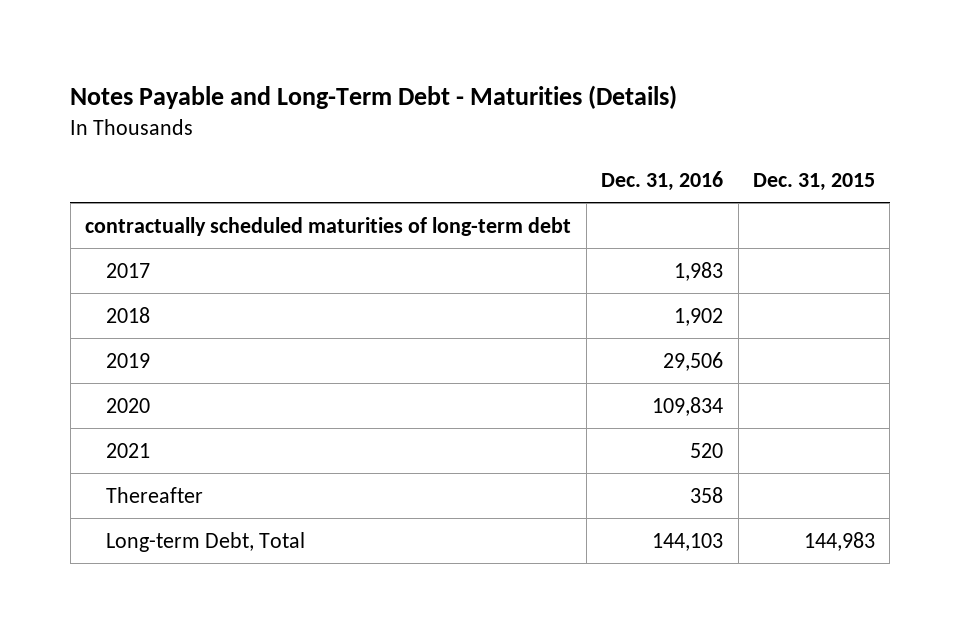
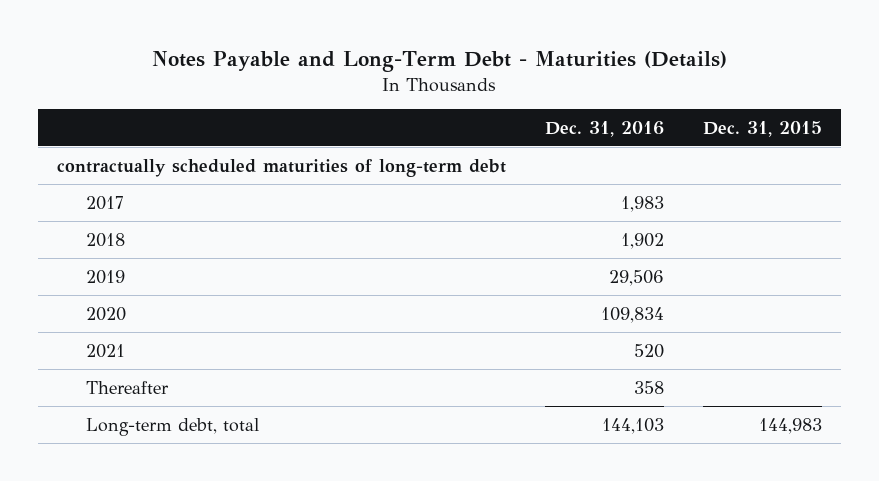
[106,531,306,552] Long-term Debt, Total -> [85,417,259,436] Long-term debt, total

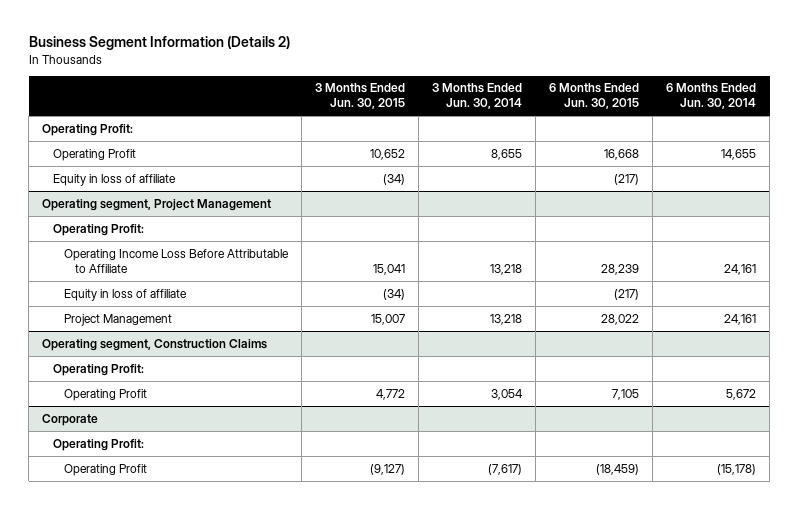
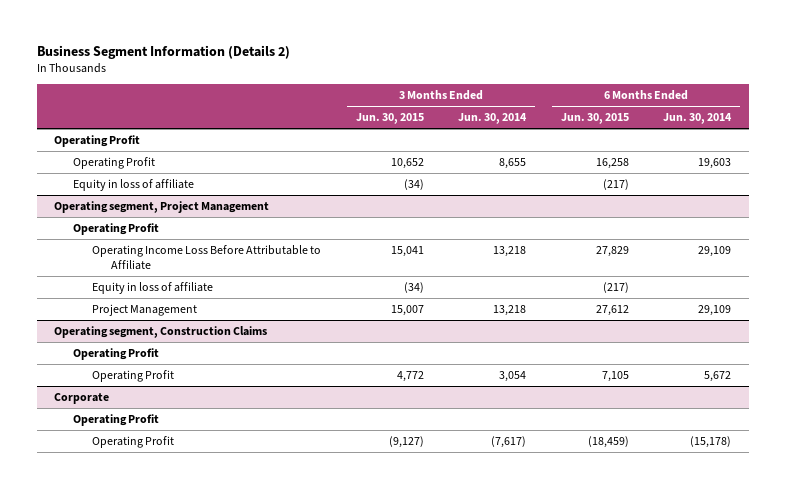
[42,123,134,136] Operating Profit: -> [54,134,141,147] Operating Profit
[604,148,640,160] 16,668 -> [595,157,629,169] 16,258
[721,148,757,160] 14,655 -> [698,157,732,169] 19,603
[53,223,145,236] Operating Profit: -> [73,222,160,235] Operating Profit
[601,263,640,275] 28,239 -> [595,245,629,257] 27,829
[724,263,757,275] 24,161 -> [698,245,732,257] 29,109
[601,313,640,325] 28,022 -> [595,304,629,316] 27,612
[724,313,757,325] 24,161 -> [698,304,732,316] 29,109
[53,363,145,376] Operating Profit: -> [73,347,160,360] Operating Profit
[53,438,145,451] Operating Profit: -> [73,413,160,426] Operating Profit

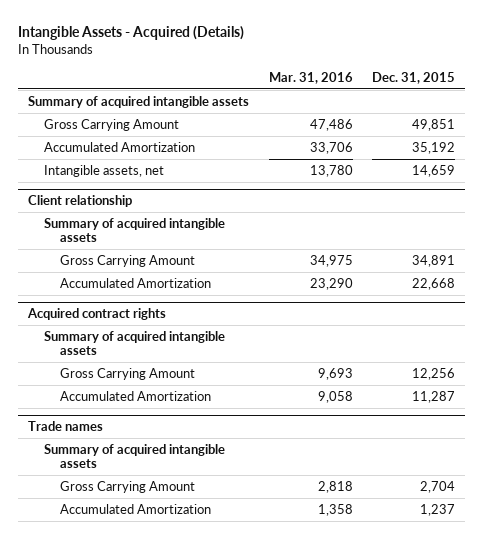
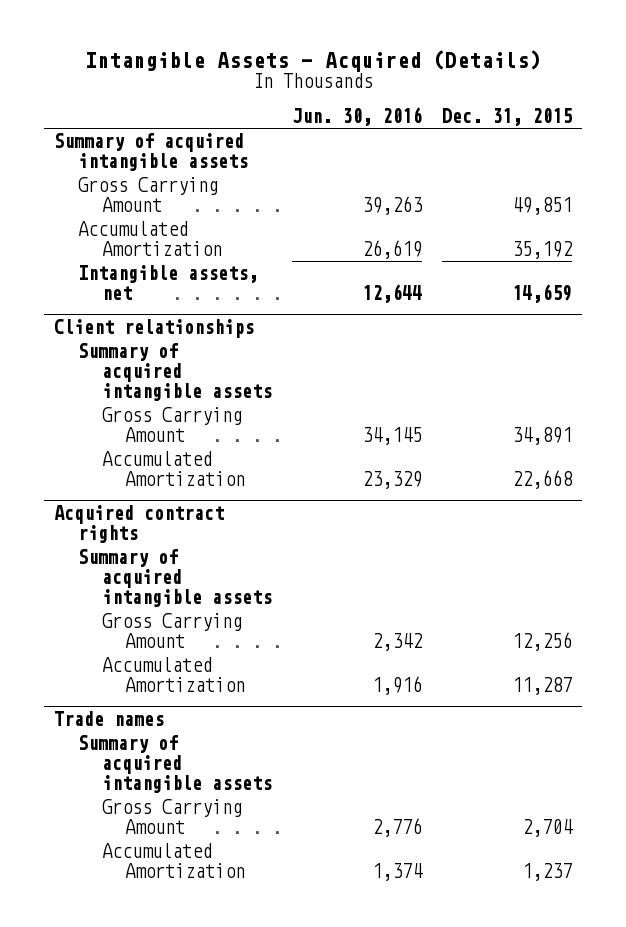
[268,71,353,84] Mar. 31, 2016 -> none
none -> [291,107,422,127] Jun. 30, 2016
[27,195,132,208] Client relationship -> [53,319,254,339] Client relationships

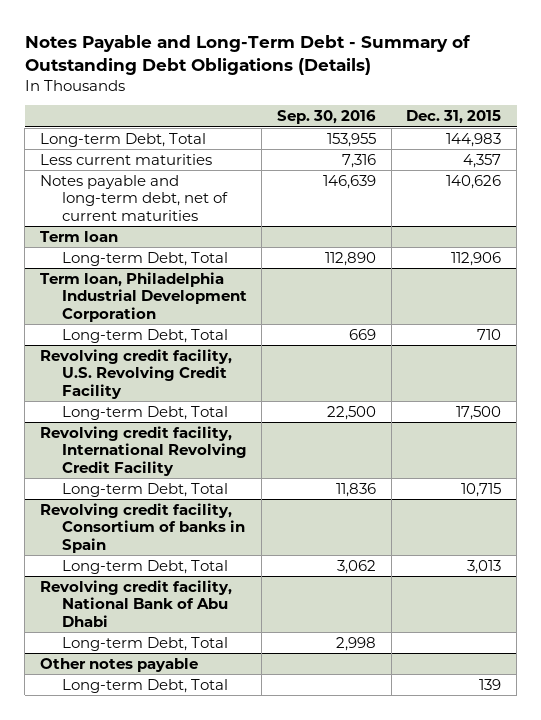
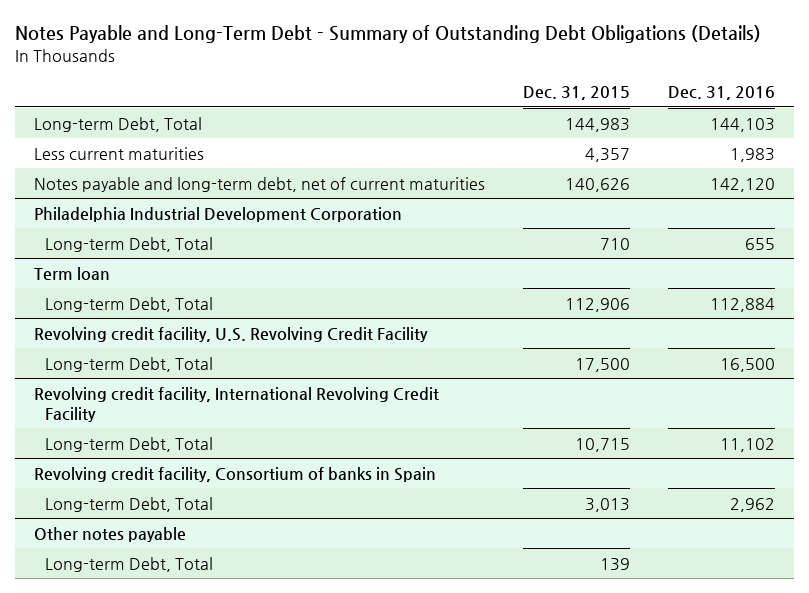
[276,110,376,125] Sep. 30, 2016 -> none
none -> [667,86,775,101] Dec. 31, 2016
none -> [33,206,402,222] Philadelphia Industrial Development Corporation
none -> [45,236,214,252] Long-term Debt, Total
[39,271,247,322] Term loan, Philadelphia Industrial Development Corporation -> none
[61,328,228,343] Long-term Debt, Total -> none
[39,579,232,627] Revolving credit facility, National Bank of Abu Dhabi -> none
[61,636,228,651] Long-term Debt, Total -> none

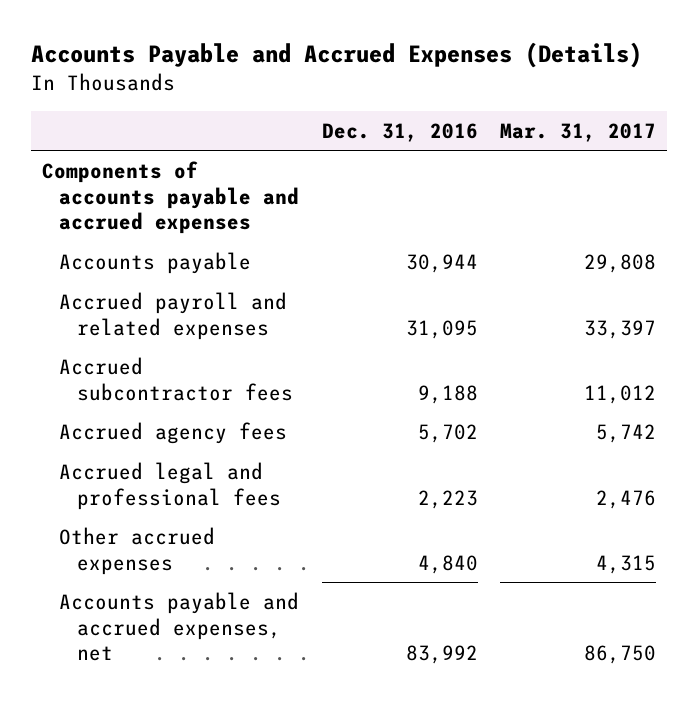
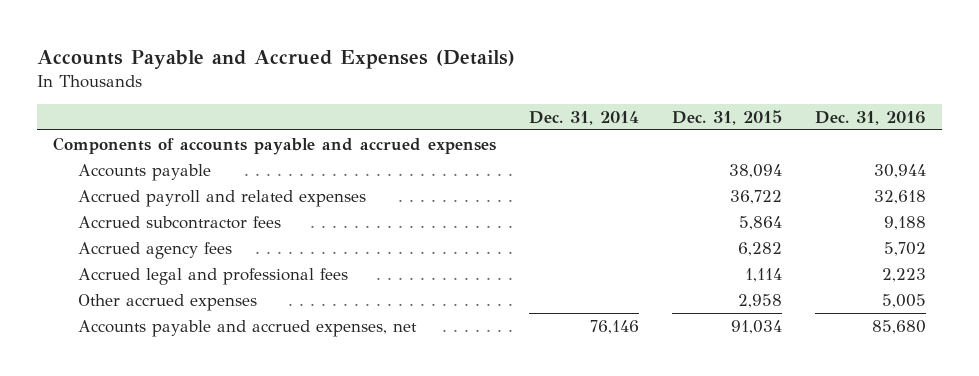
[499,122,656,142] Mar. 31, 2017 -> none
none -> [529,110,640,125] Dec. 31, 2014
none -> [672,109,783,125] Dec. 31, 2015
[405,319,478,339] 31,095 -> [873,189,926,204] 32,618
[417,554,478,574] 4,840 -> [881,293,926,308] 5,005
[405,645,478,665] 83,992 -> [871,319,926,334] 85,680

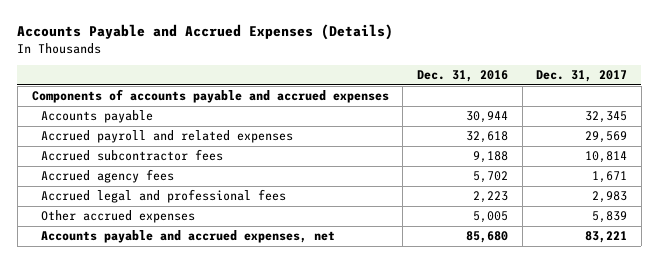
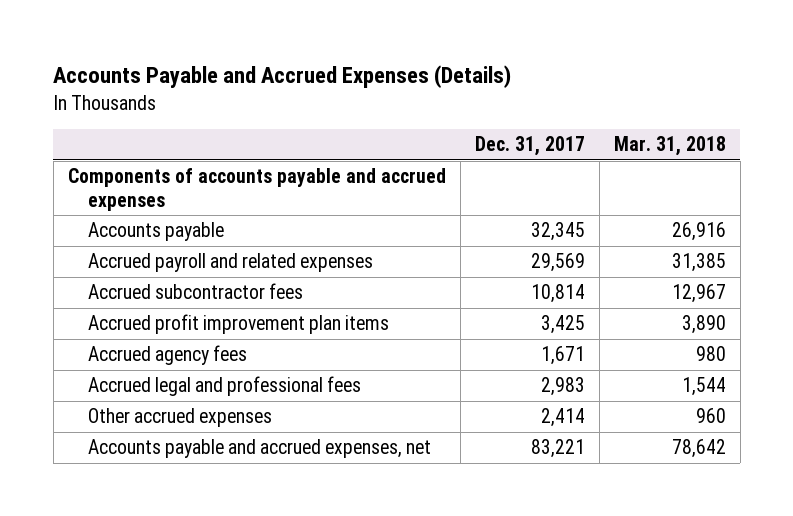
[416,70,508,83] Dec. 31, 2016 -> none
none -> [613,136,726,157] Mar. 31, 2018
none -> [88,314,390,335] Accrued profit improvement plan items
[592,211,628,224] 5,839 -> [540,408,585,428] 2,414

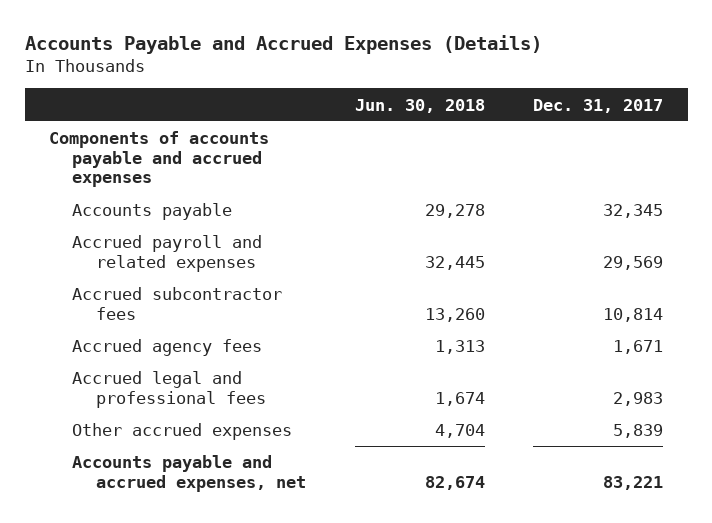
[613,136,726,157] Mar. 31, 2018 -> none
none -> [354,98,485,113] Jun. 30, 2018
[88,314,390,335] Accrued profit improvement plan items -> none
[540,408,585,428] 2,414 -> [613,424,664,439] 5,839

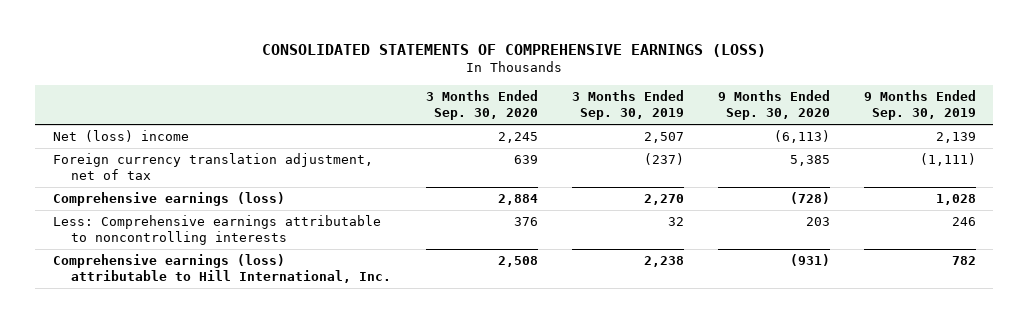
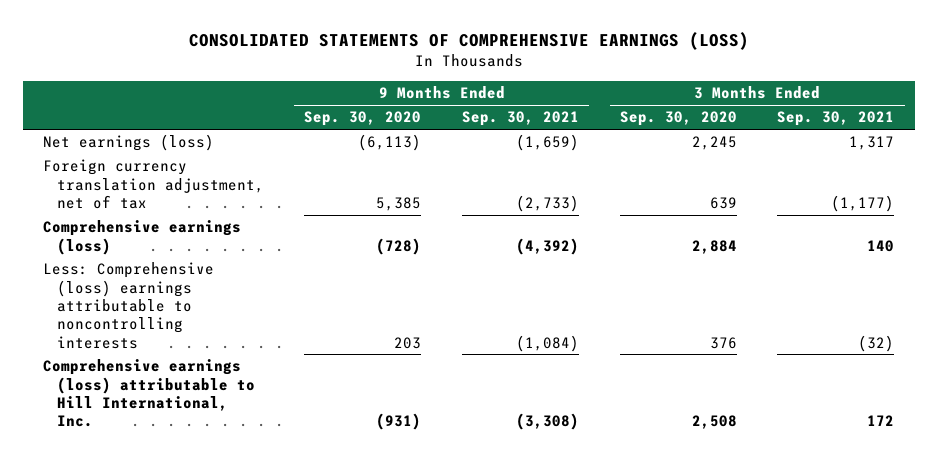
[571,90,684,121] 3 Months Ended Sep. 30, 2019 -> none
[864,90,977,121] 9 Months Ended Sep. 30, 2019 -> none
none -> [462,111,580,127] Sep. 30, 2021
none -> [777,111,895,127] Sep. 30, 2021
[52,130,189,143] Net (loss) income -> [43,134,215,152] Net earnings (loss)
[52,215,381,246] Less: Comprehensive earnings attributable to noncontrolling interests -> [43,262,215,349] Less: Comprehensive (loss) earnings attributable to noncontrolling interests

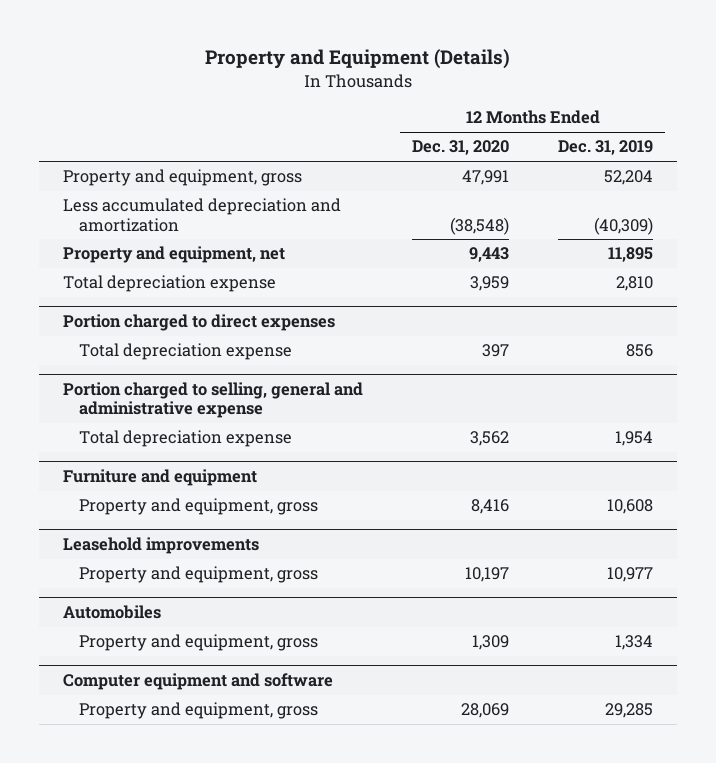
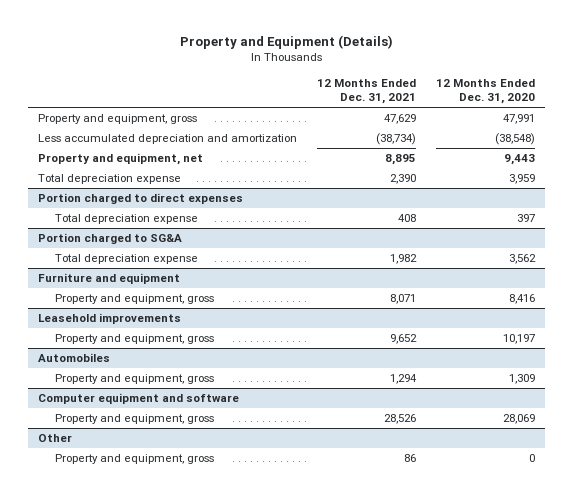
[558,140,654,156] Dec. 31, 2019 -> none
none -> [317,78,417,105] 12 Months Ended Dec. 31, 2021
[63,381,364,419] Portion charged to selling, general and administrative expense -> [37,233,182,245] Portion charged to SG&A
none -> [37,434,72,443] Other
none -> [54,454,214,465] Property and equipment, gross

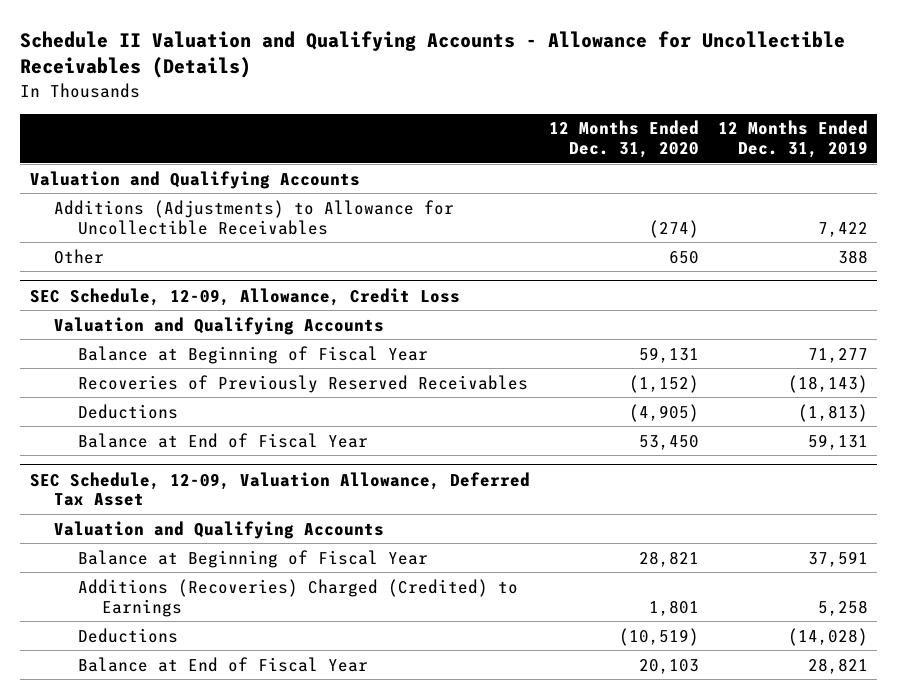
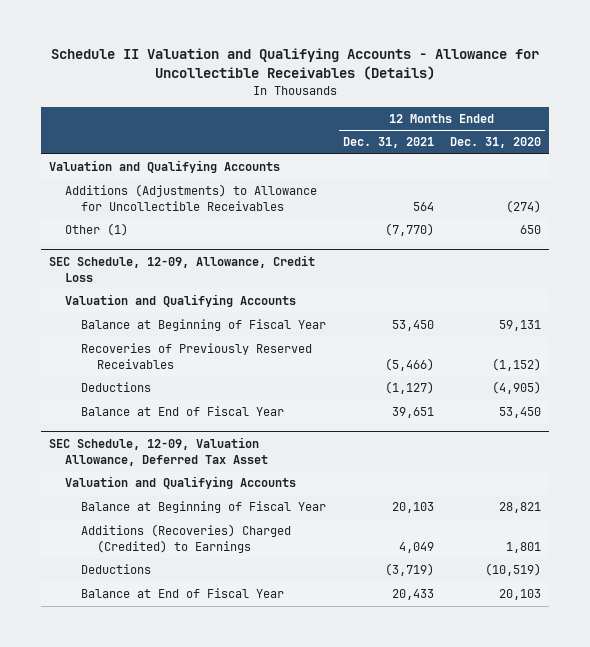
[717,120,868,159] 12 Months Ended Dec. 31, 2019 -> none
none -> [342,137,434,149] Dec. 31, 2021
[54,248,105,264] Other -> [65,223,129,237] Other (1)

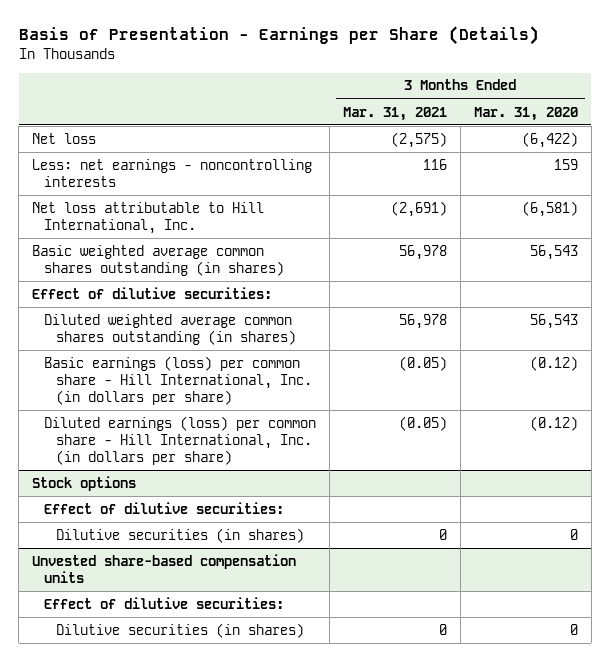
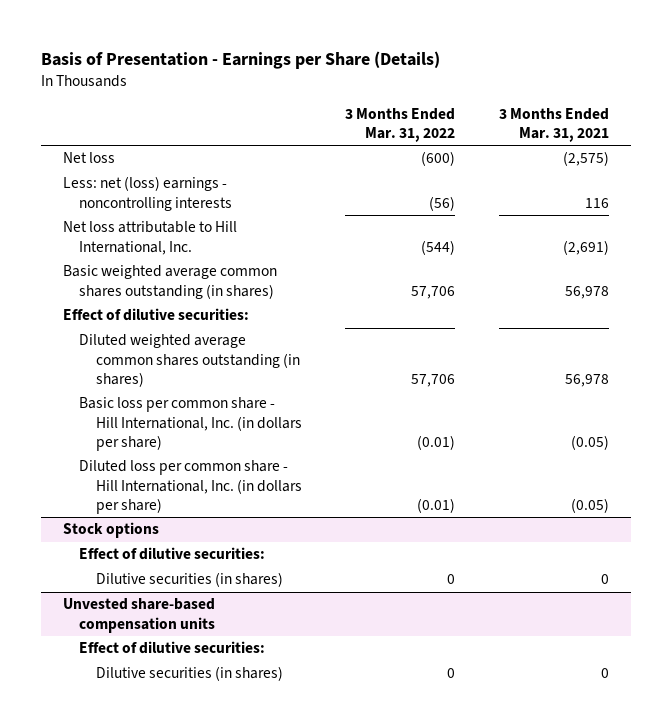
[473,106,578,121] Mar. 31, 2020 -> none
none -> [345,107,456,143] 3 Months Ended Mar. 31, 2022
[32,158,313,187] Less: net earnings - noncontrolling interests -> [62,176,233,211] Less: net (loss) earnings - noncontrolling interests
[44,355,313,405] Basic earnings (loss) per common share - Hill International, Inc. (in dollars per share) -> [79,397,302,452] Basic loss per common share - Hill International, Inc. (in dollars per share)
[44,415,317,465] Diluted earnings (loss) per common share - Hill International, Inc. (in dollars per share) -> [79,460,302,515] Diluted loss per common share - Hill International, Inc. (in dollars per share)

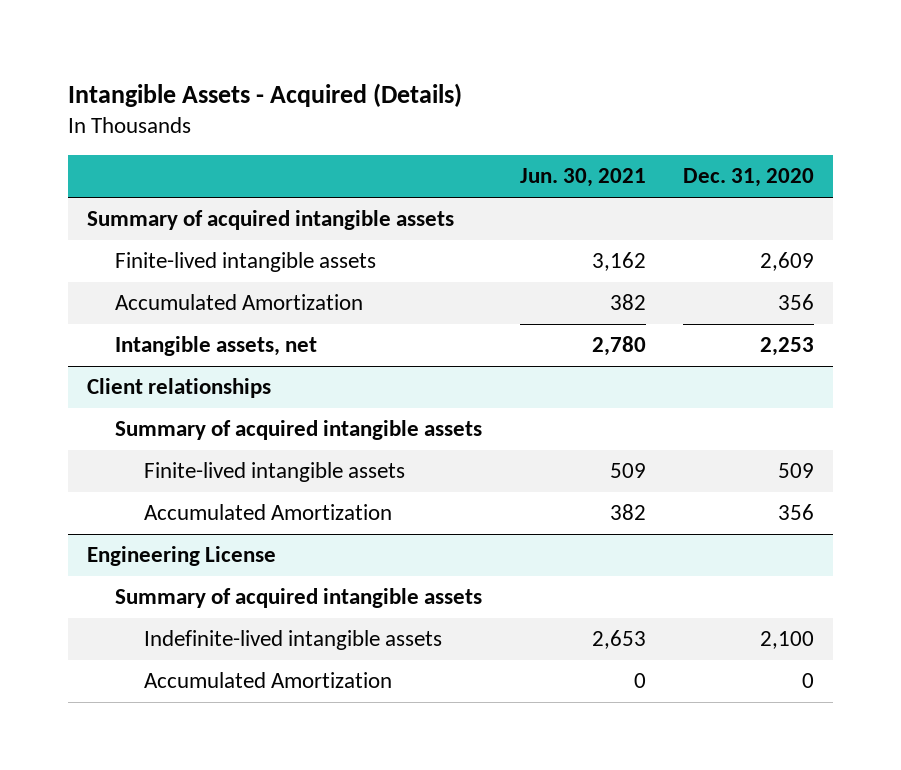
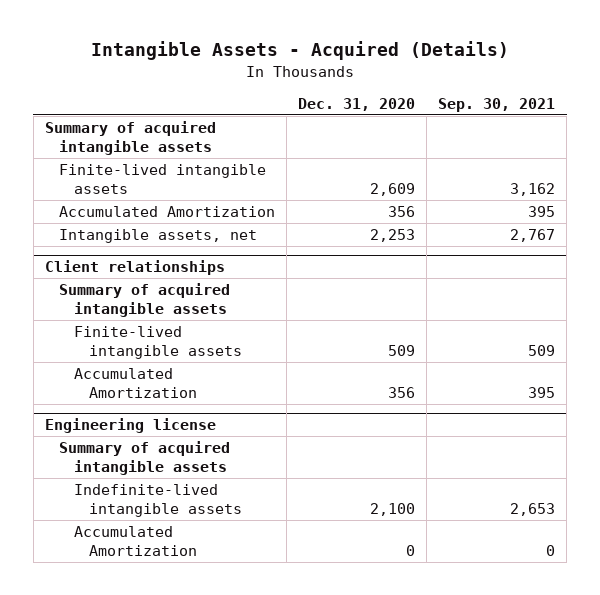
[519,168,646,188] Jun. 30, 2021 -> none
none -> [438,97,556,112] Sep. 30, 2021
[86,546,276,567] Engineering License -> [44,418,216,434] Engineering license

